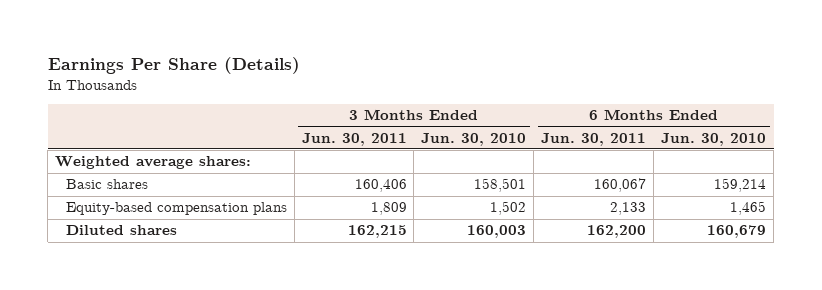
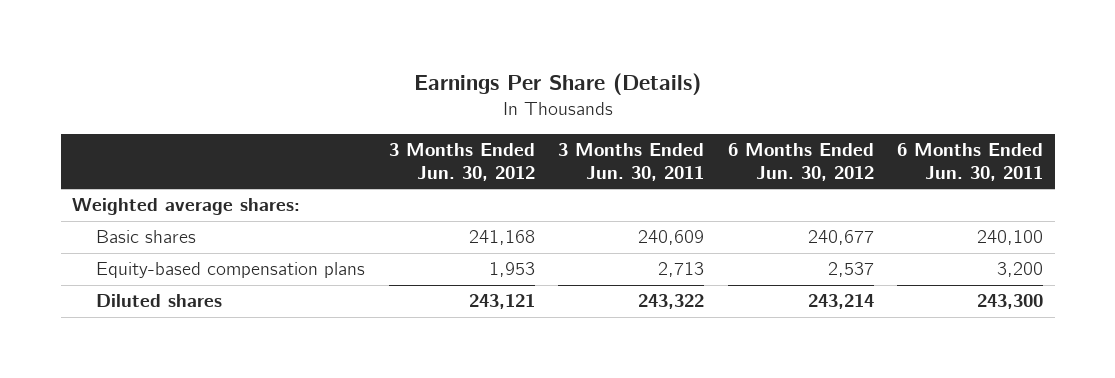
[421,132,527,146] Jun. 30, 2010 -> none
[661,132,767,146] Jun. 30, 2010 -> none
none -> [388,143,535,181] 3 Months Ended Jun. 30, 2012
none -> [727,143,874,181] 6 Months Ended Jun. 30, 2012
[354,179,407,193] 160,406 -> [638,230,705,246] 240,609
[594,178,647,193] 160,067 -> [977,230,1044,246] 240,100
[370,202,407,216] 1,809 -> [658,262,705,278] 2,713
[610,202,647,216] 2,133 -> [997,262,1044,278] 3,200
[347,225,407,239] 162,215 -> [638,294,705,310] 243,322
[587,225,647,239] 162,200 -> [977,294,1044,310] 243,300

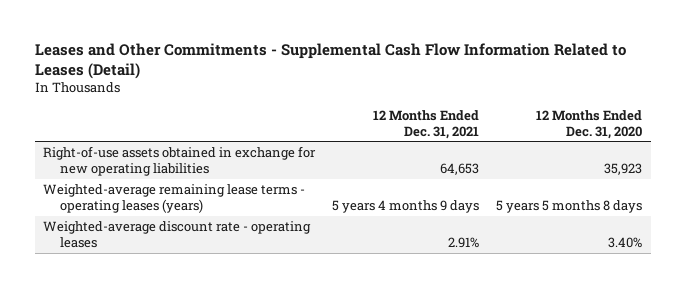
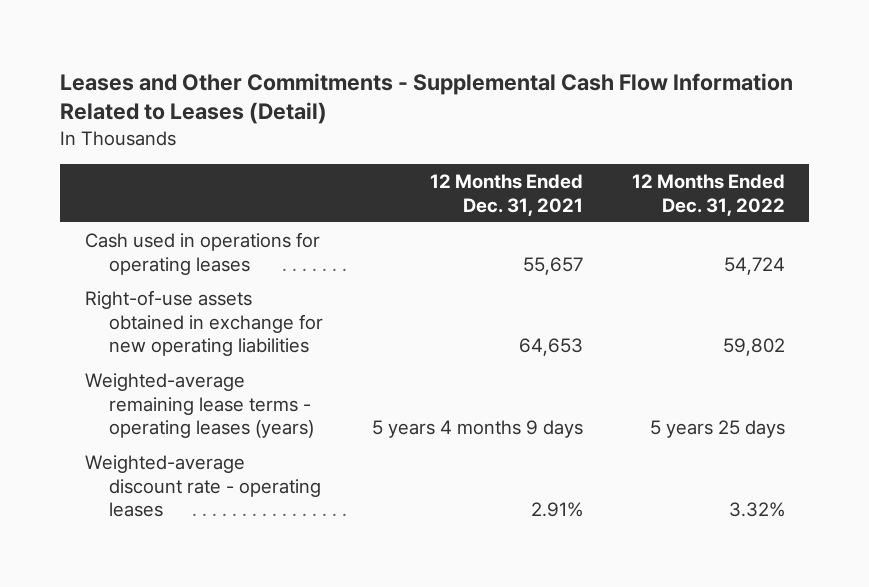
[536,109,643,139] 12 Months Ended Dec. 31, 2020 -> none
none -> [631,173,785,216] 12 Months Ended Dec. 31, 2022
none -> [84,231,320,275] Cash used in operations for operating leases

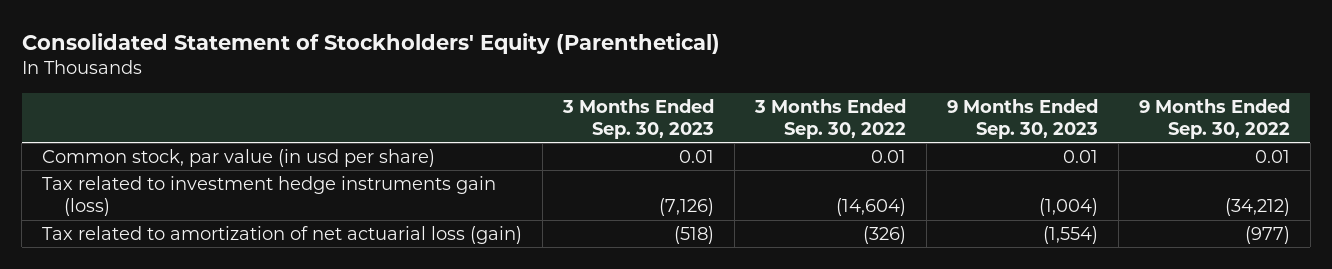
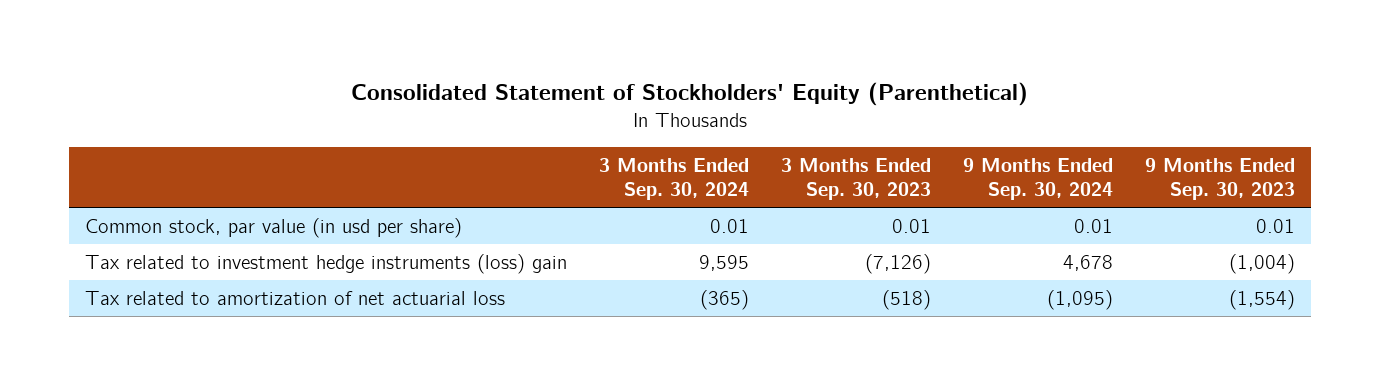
[753,98,906,139] 3 Months Ended Sep. 30, 2022 -> none
[1138,98,1290,139] 9 Months Ended Sep. 30, 2022 -> none
none -> [598,157,749,200] 3 Months Ended Sep. 30, 2024
none -> [962,157,1113,200] 9 Months Ended Sep. 30, 2024
[42,176,497,217] Tax related to investment hedge instruments gain (loss) -> [84,254,567,275] Tax related to investment hedge instruments (loss) gain
[42,226,523,245] Tax related to amortization of net actuarial loss (gain) -> [84,291,505,306] Tax related to amortization of net actuarial loss

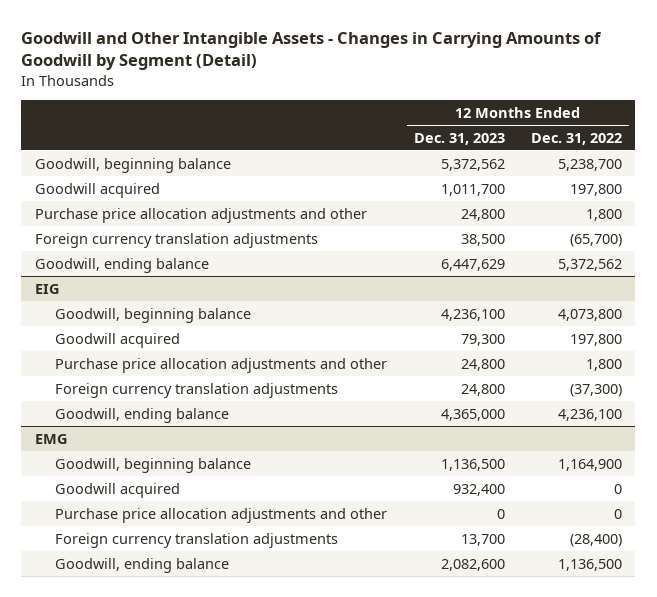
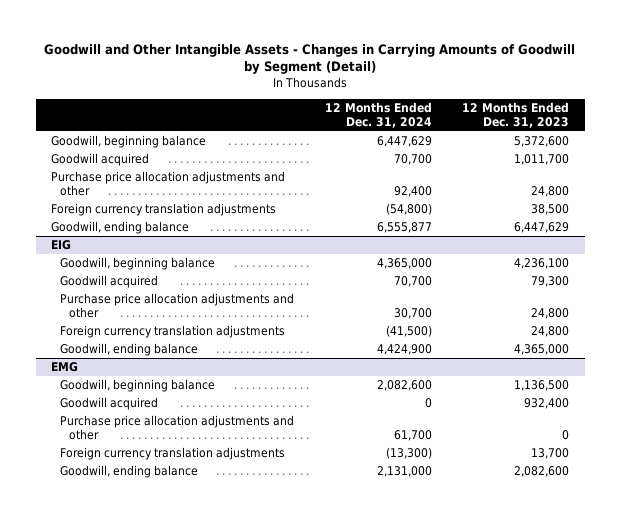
[530,132,622,145] Dec. 31, 2022 -> none
none -> [324,101,432,128] 12 Months Ended Dec. 31, 2024
[440,158,505,171] 5,372,562 -> [514,136,570,148] 5,372,600

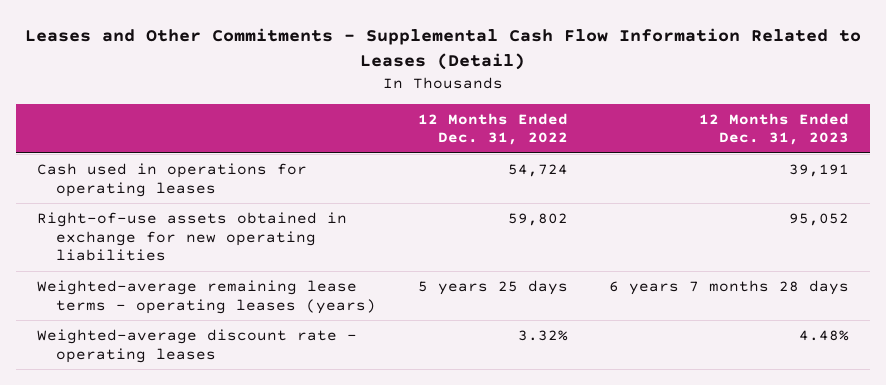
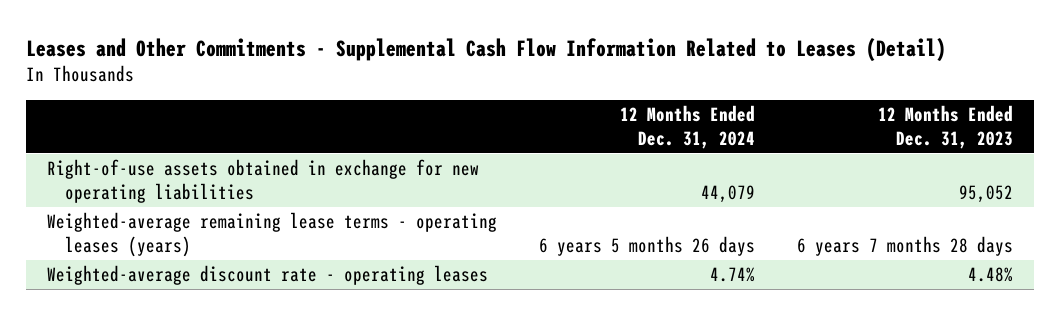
[417,112,568,146] 12 Months Ended Dec. 31, 2022 -> none
none -> [620,105,756,150] 12 Months Ended Dec. 31, 2024
[36,162,307,197] Cash used in operations for operating leases -> none

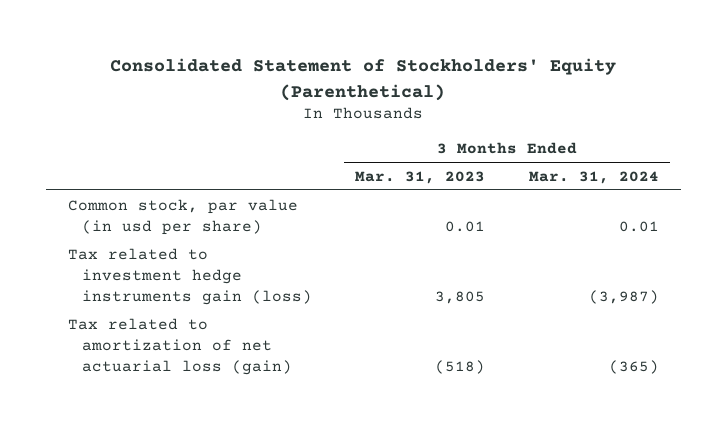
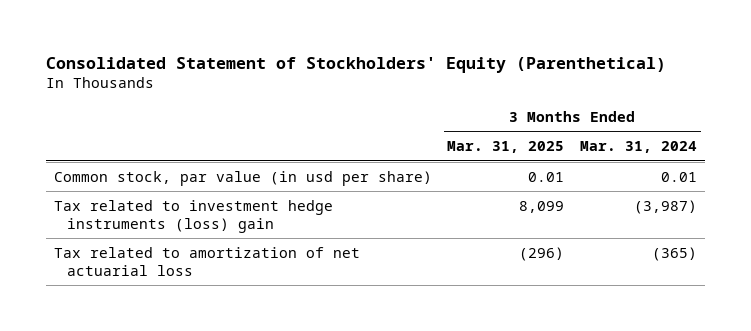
[355,170,486,184] Mar. 31, 2023 -> none
none -> [447,141,565,154] Mar. 31, 2025
[67,247,312,305] Tax related to investment hedge instruments gain (loss) -> [53,199,333,234] Tax related to investment hedge instruments (loss) gain
[67,317,292,375] Tax related to amortization of net actuarial loss (gain) -> [53,246,360,277] Tax related to amortization of net actuarial loss

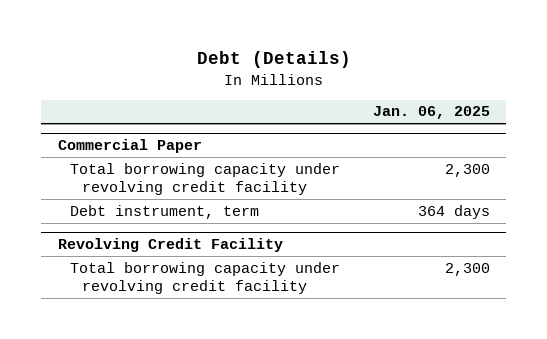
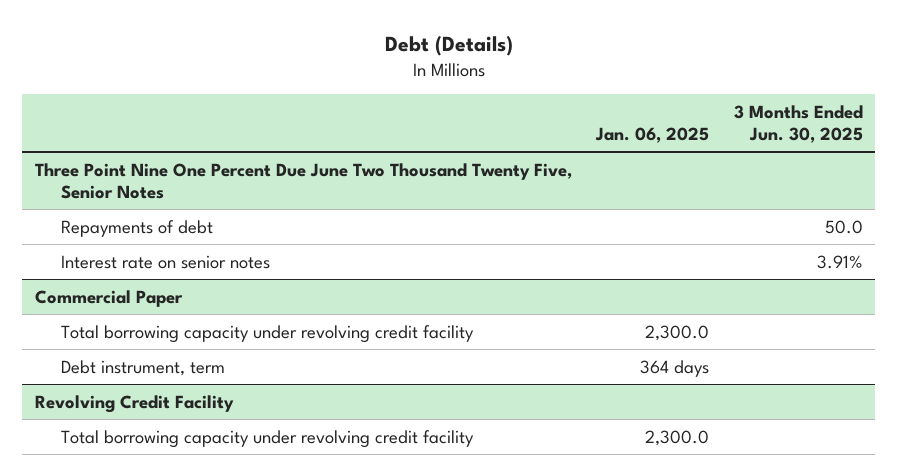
none -> [733,105,863,144] 3 Months Ended Jun. 30, 2025
none -> [34,162,572,199] Three Point Nine One Percent Due June Two Thousand Twenty Five, Senior Notes
none -> [60,219,213,237] Repayments of debt
none -> [60,254,270,269] Interest rate on senior notes
[444,163,490,177] 2,300 -> [645,324,710,341] 2,300.0
[444,262,490,276] 2,300 -> [645,429,710,446] 2,300.0

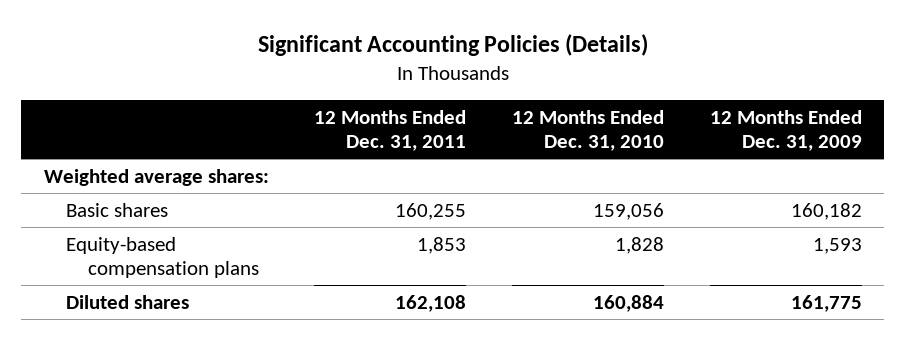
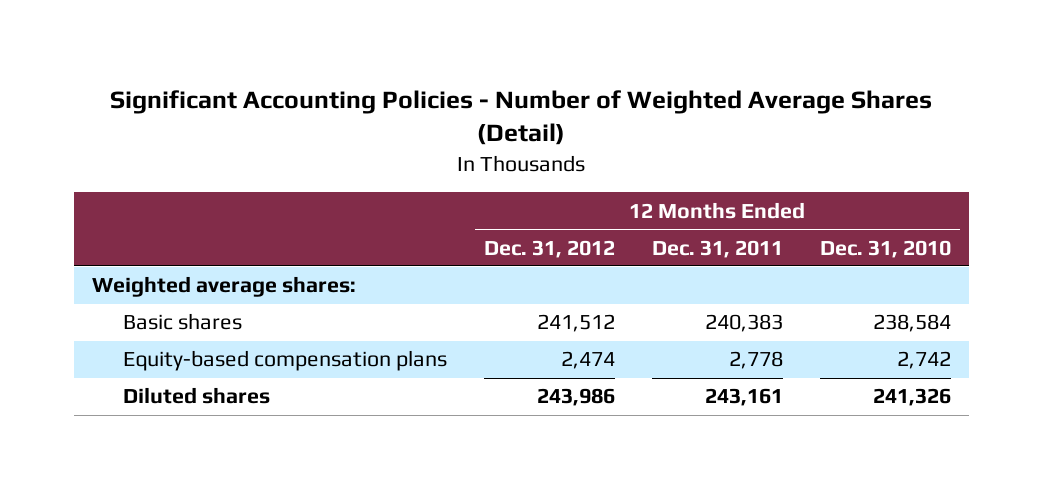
[257,34,648,57] Significant Accounting Policies (Details) -> [110,89,933,146] Significant Accounting Policies - Number of Weighted Average Shares (Detail)
[709,109,862,152] 12 Months Ended Dec. 31, 2009 -> none
none -> [484,239,616,258] Dec. 31, 2012
[395,202,467,220] 160,255 -> [704,314,783,333] 240,383
[592,202,664,220] 159,056 -> [872,314,951,333] 238,584
[417,236,467,254] 1,853 -> [728,351,783,370] 2,778
[614,236,664,254] 1,828 -> [896,351,951,370] 2,742
[395,294,467,312] 162,108 -> [704,388,783,407] 243,161
[592,294,664,312] 160,884 -> [872,388,951,407] 241,326

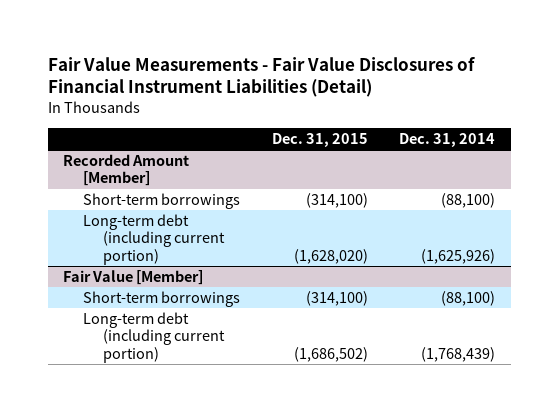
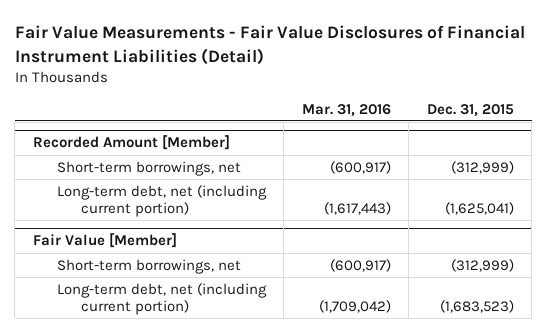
[398,133,495,148] Dec. 31, 2014 -> none
none -> [301,103,391,117] Mar. 31, 2016
[83,193,241,210] Short-term borrowings -> [56,160,241,176] Short-term borrowings, net
[305,193,368,209] (314,100) -> [450,160,514,174] (312,999)
[83,214,226,265] Long-term debt (including current portion) -> [56,184,267,218] Long-term debt, net (including current portion)
[293,248,368,264] (1,628,020) -> [444,202,514,216] (1,625,041)
[83,291,241,308] Short-term borrowings -> [56,258,241,274] Short-term borrowings, net
[305,291,368,307] (314,100) -> [450,258,514,272] (312,999)
[83,312,226,363] Long-term debt (including current portion) -> [56,282,267,316] Long-term debt, net (including current portion)
[293,346,368,362] (1,686,502) -> [439,300,514,314] (1,683,523)

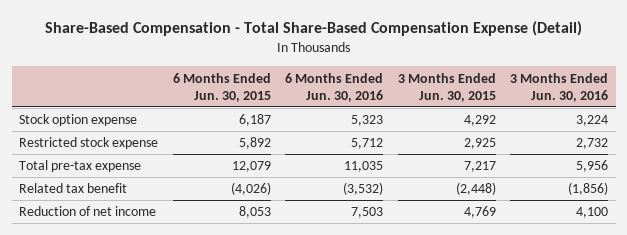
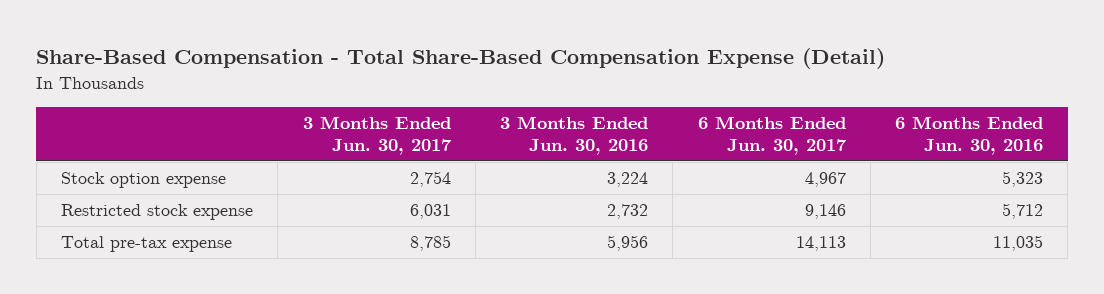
[172,72,271,102] 6 Months Ended Jun. 30, 2015 -> none
[397,72,496,102] 3 Months Ended Jun. 30, 2015 -> none
none -> [302,116,452,155] 3 Months Ended Jun. 30, 2017
none -> [697,116,847,155] 6 Months Ended Jun. 30, 2017
[18,183,127,194] Related tax benefit -> none
[18,206,156,217] Reduction of net income -> none

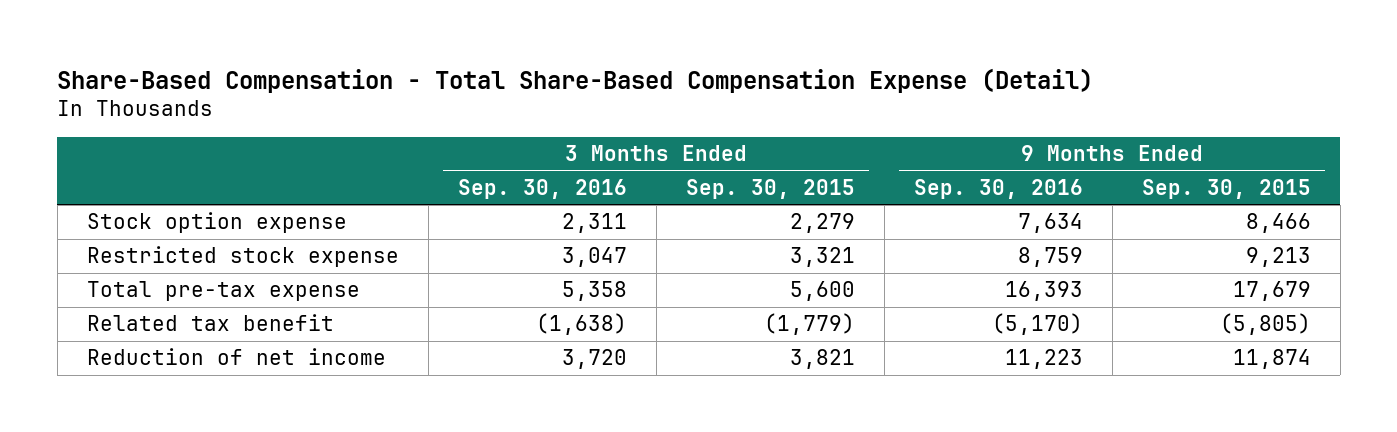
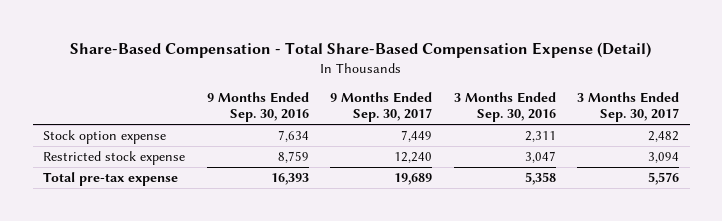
[685,178,855,199] Sep. 30, 2015 -> none
[1141,178,1311,199] Sep. 30, 2015 -> none
none -> [330,92,433,123] 9 Months Ended Sep. 30, 2017
none -> [576,92,679,123] 3 Months Ended Sep. 30, 2017
[86,314,334,332] Related tax benefit -> none
[86,348,386,366] Reduction of net income -> none

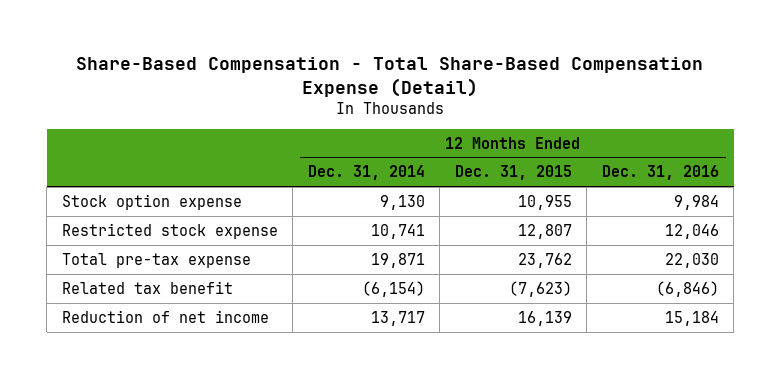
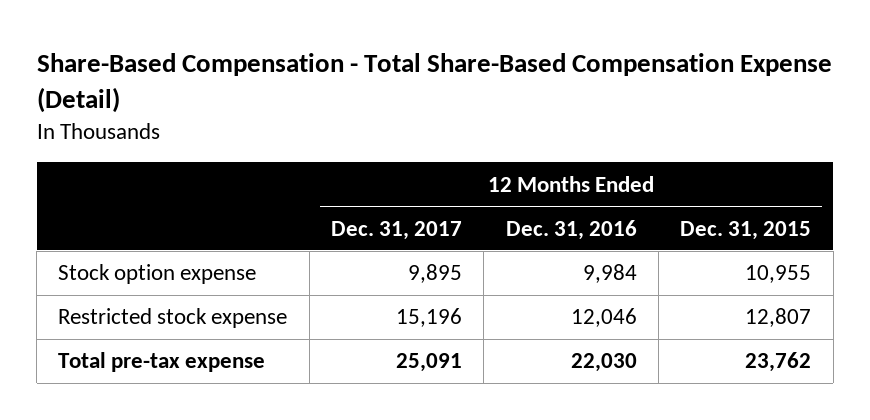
[307,165,425,181] Dec. 31, 2014 -> none
none -> [330,220,462,240] Dec. 31, 2017
[61,280,233,294] Related tax benefit -> none
[61,309,269,323] Reduction of net income -> none

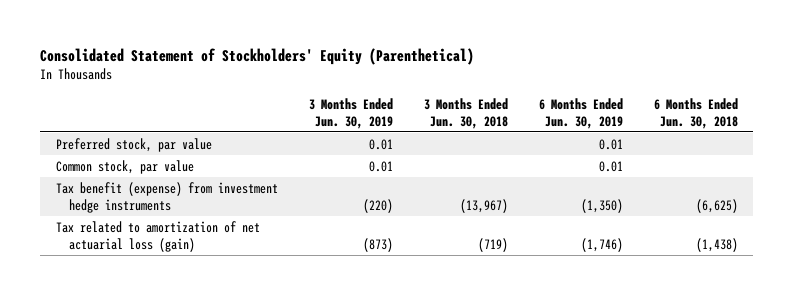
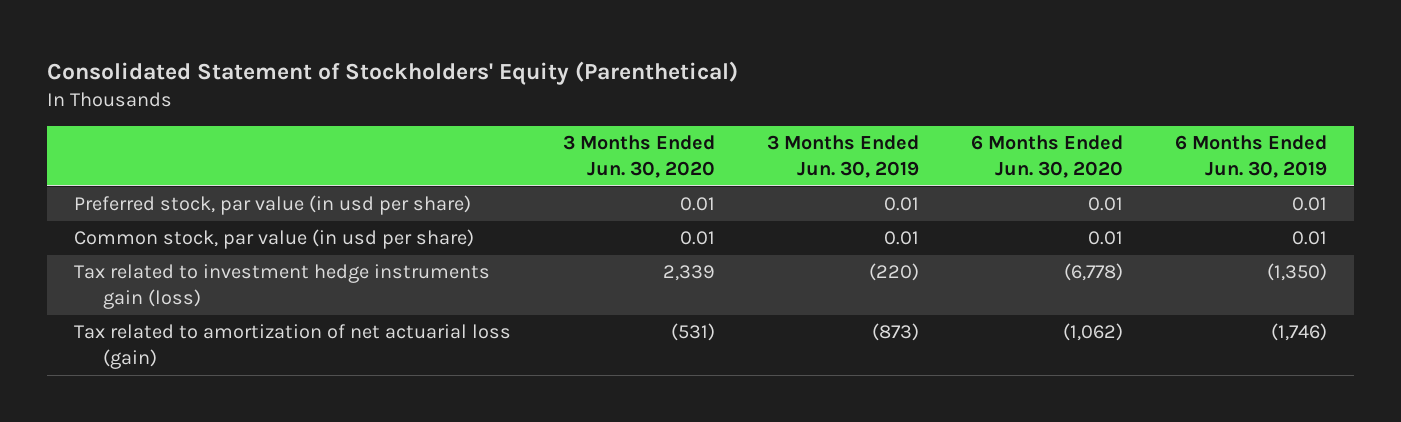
[423,97,508,129] 3 Months Ended Jun. 30, 2018 -> none
[653,97,738,129] 6 Months Ended Jun. 30, 2018 -> none
none -> [562,135,715,178] 3 Months Ended Jun. 30, 2020
none -> [971,135,1124,178] 6 Months Ended Jun. 30, 2020
[55,137,212,152] Preferred stock, par value -> [73,195,471,216] Preferred stock, par value (in usd per share)
[55,159,194,174] Common stock, par value -> [73,229,474,250] Common stock, par value (in usd per share)
[55,181,278,213] Tax benefit (expense) from investment hedge instruments -> [73,264,490,310] Tax related to investment hedge instruments gain (loss)

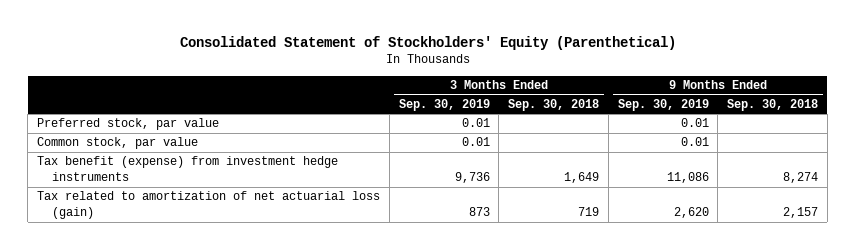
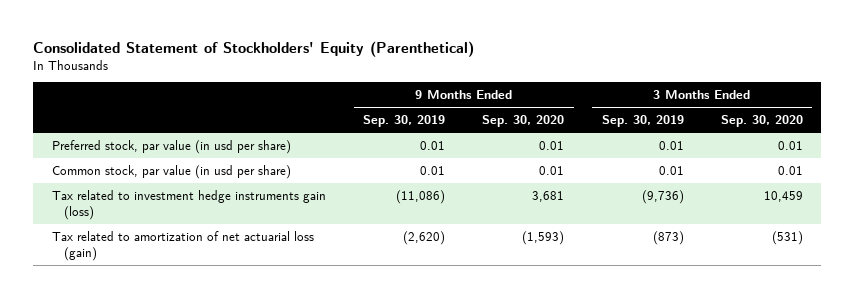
[508,98,600,111] Sep. 30, 2018 -> none
[727,98,819,111] Sep. 30, 2018 -> none
none -> [482,115,565,128] Sep. 30, 2020
none -> [720,115,803,128] Sep. 30, 2020
[37,156,339,182] Tax benefit (expense) from investment hedge instruments -> none
[37,118,220,131] Preferred stock, par value -> [51,139,291,154] Preferred stock, par value (in usd per share)
[37,137,199,150] Common stock, par value -> [51,164,291,179] Common stock, par value (in usd per share)
none -> [51,189,326,220] Tax related to investment hedge instruments gain (loss)
[468,207,490,217] 873 -> [652,230,684,245] (873)
[673,207,709,219] 2,620 -> [403,230,446,245] (2,620)

